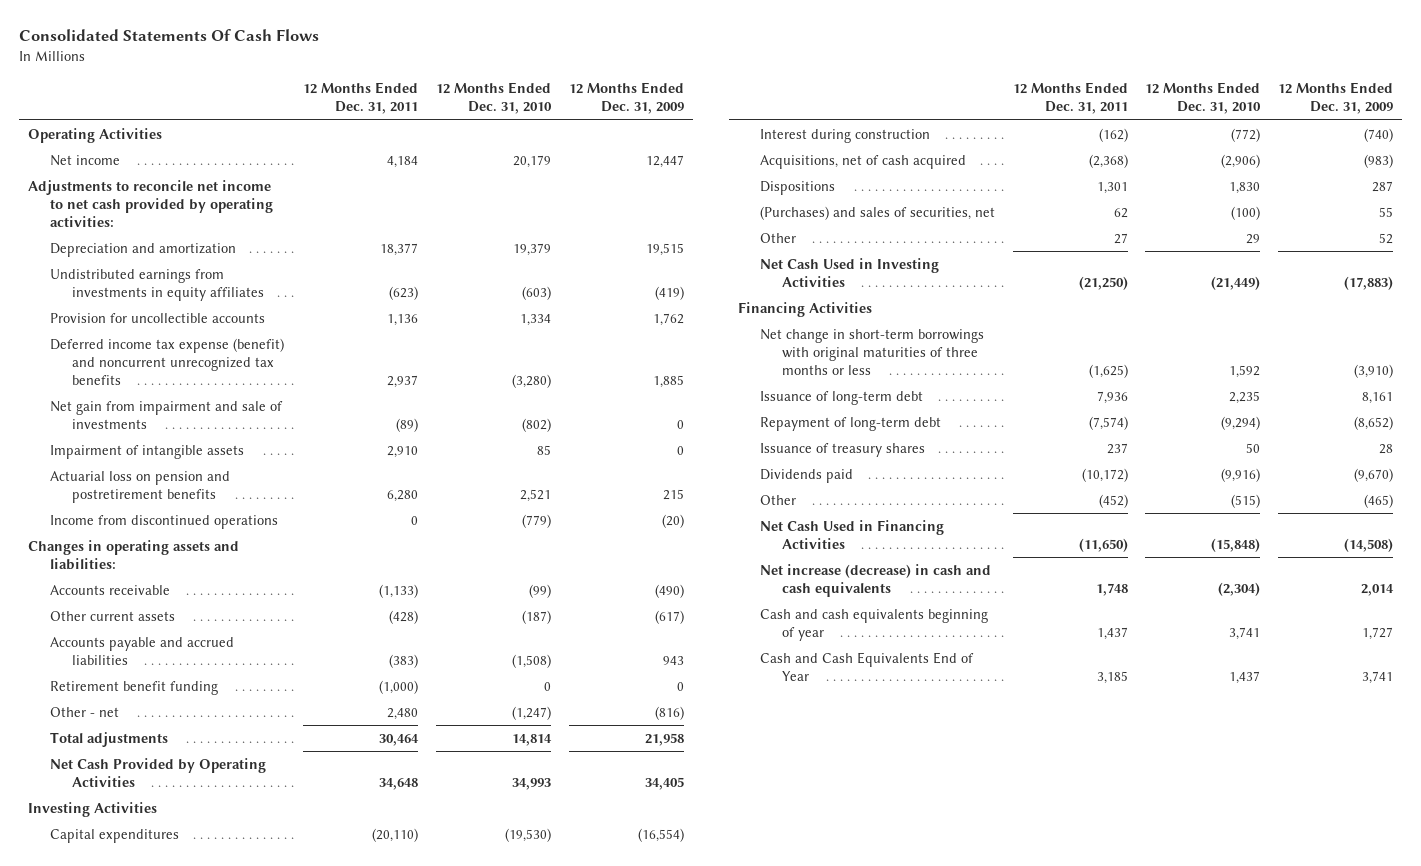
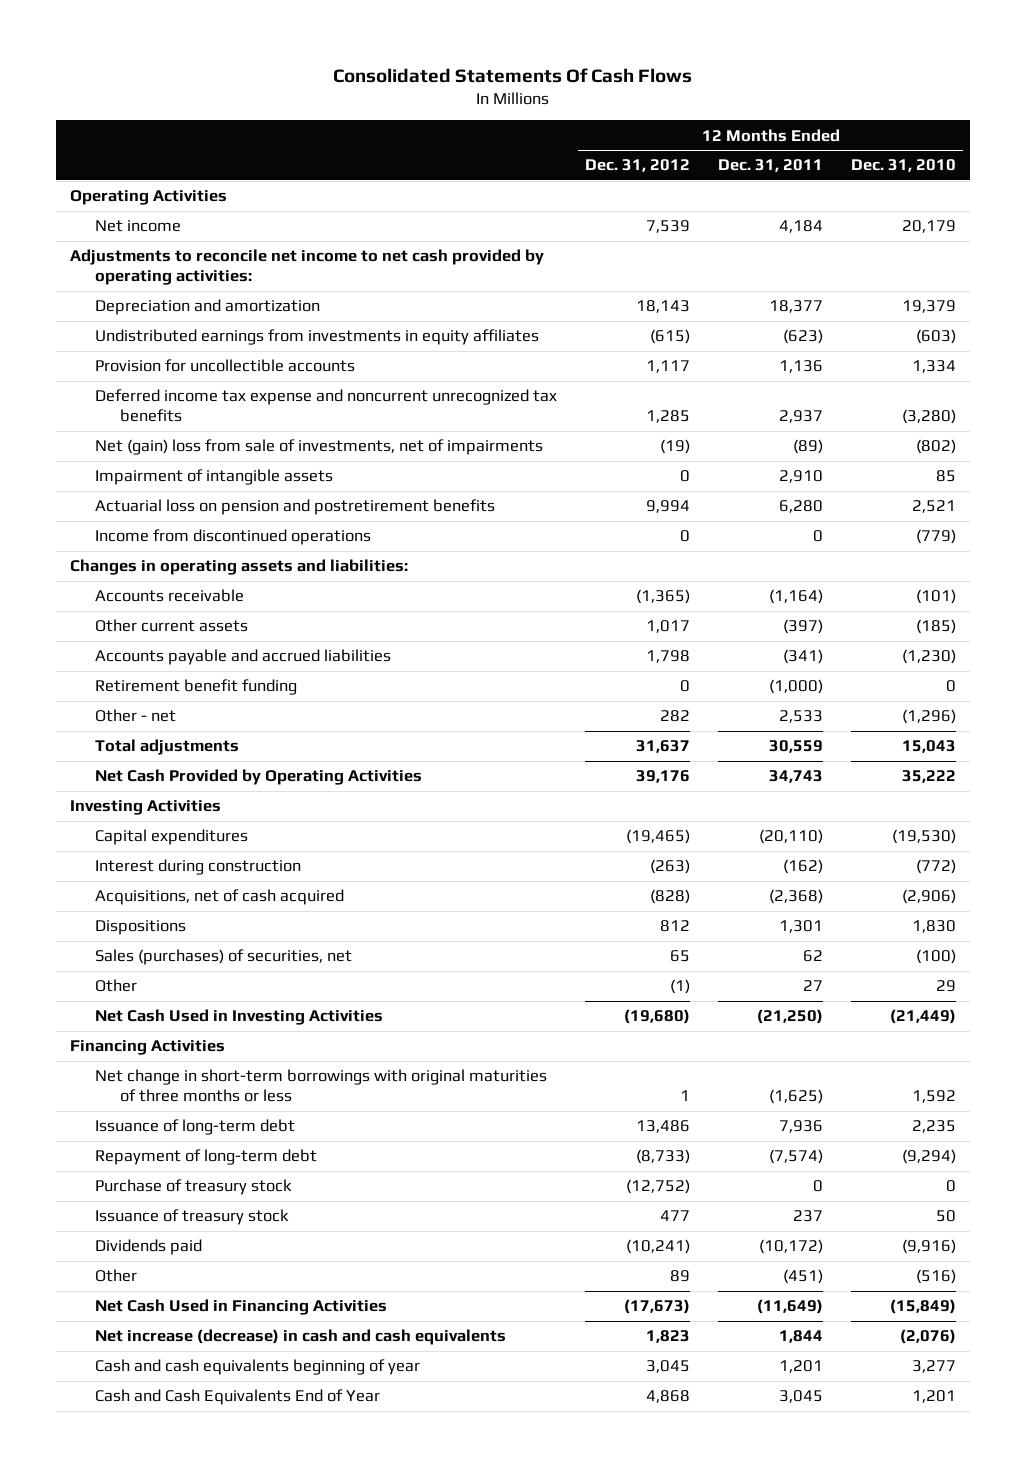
[568,81,684,115] 12 Months Ended Dec. 31, 2009 -> none
none -> [585,159,691,173] Dec. 31, 2012
[49,337,284,386] Deferred income tax expense (benefit) and noncurrent unrecognized tax benefits -> [95,389,558,423] Deferred income tax expense and noncurrent unrecognized tax benefits
[49,400,283,429] Net gain from impairment and sale of investments -> [95,439,544,456] Net (gain) loss from sale of investments, net of impairments
[378,583,418,598] (1,133) -> [769,589,824,605] (1,164)
[528,583,551,598] (99) -> [915,589,956,605] (101)
[388,609,418,624] (428) -> [783,619,824,635] (397)
[521,609,551,624] (187) -> [915,619,956,635] (185)
[388,653,418,668] (383) -> [783,649,824,665] (341)
[511,653,551,668] (1,508) -> [901,649,956,665] (1,230)
[386,707,418,720] 2,480 -> [779,710,824,724] 2,533
[511,705,551,720] (1,247) -> [901,709,956,725] (1,296)
[378,733,419,746] 30,464 -> [769,740,824,754] 30,559
[511,733,552,746] 14,814 -> [901,740,956,754] 15,043
[378,777,418,790] 34,648 -> [769,770,824,784] 34,743
[511,777,551,790] 34,993 -> [901,770,956,784] 35,222
[759,205,995,220] (Purchases) and sales of securities, net -> [95,949,353,966] Sales (purchases) of securities, net
none -> [95,1179,293,1196] Purchase of treasury stock
[759,442,925,457] Issuance of treasury shares -> [95,1209,290,1226] Issuance of treasury stock
[1098,493,1128,508] (452) -> [783,1269,824,1285] (451)
[1231,493,1261,508] (515) -> [915,1269,956,1285] (516)
[1078,537,1128,552] (11,650) -> [757,1299,824,1315] (11,649)
[1211,537,1261,552] (15,848) -> [889,1299,956,1315] (15,849)
[1095,582,1128,596] 1,748 -> [779,1330,824,1344] 1,844
[1218,581,1261,596] (2,304) -> [899,1329,956,1345] (2,076)
[1096,626,1128,640] 1,437 -> [779,1360,824,1374] 1,201
[1229,626,1261,640] 3,741 -> [911,1360,956,1374] 3,277
[1096,670,1128,684] 3,185 -> [779,1390,824,1404] 3,045
[1229,670,1261,684] 1,437 -> [911,1390,956,1404] 1,201

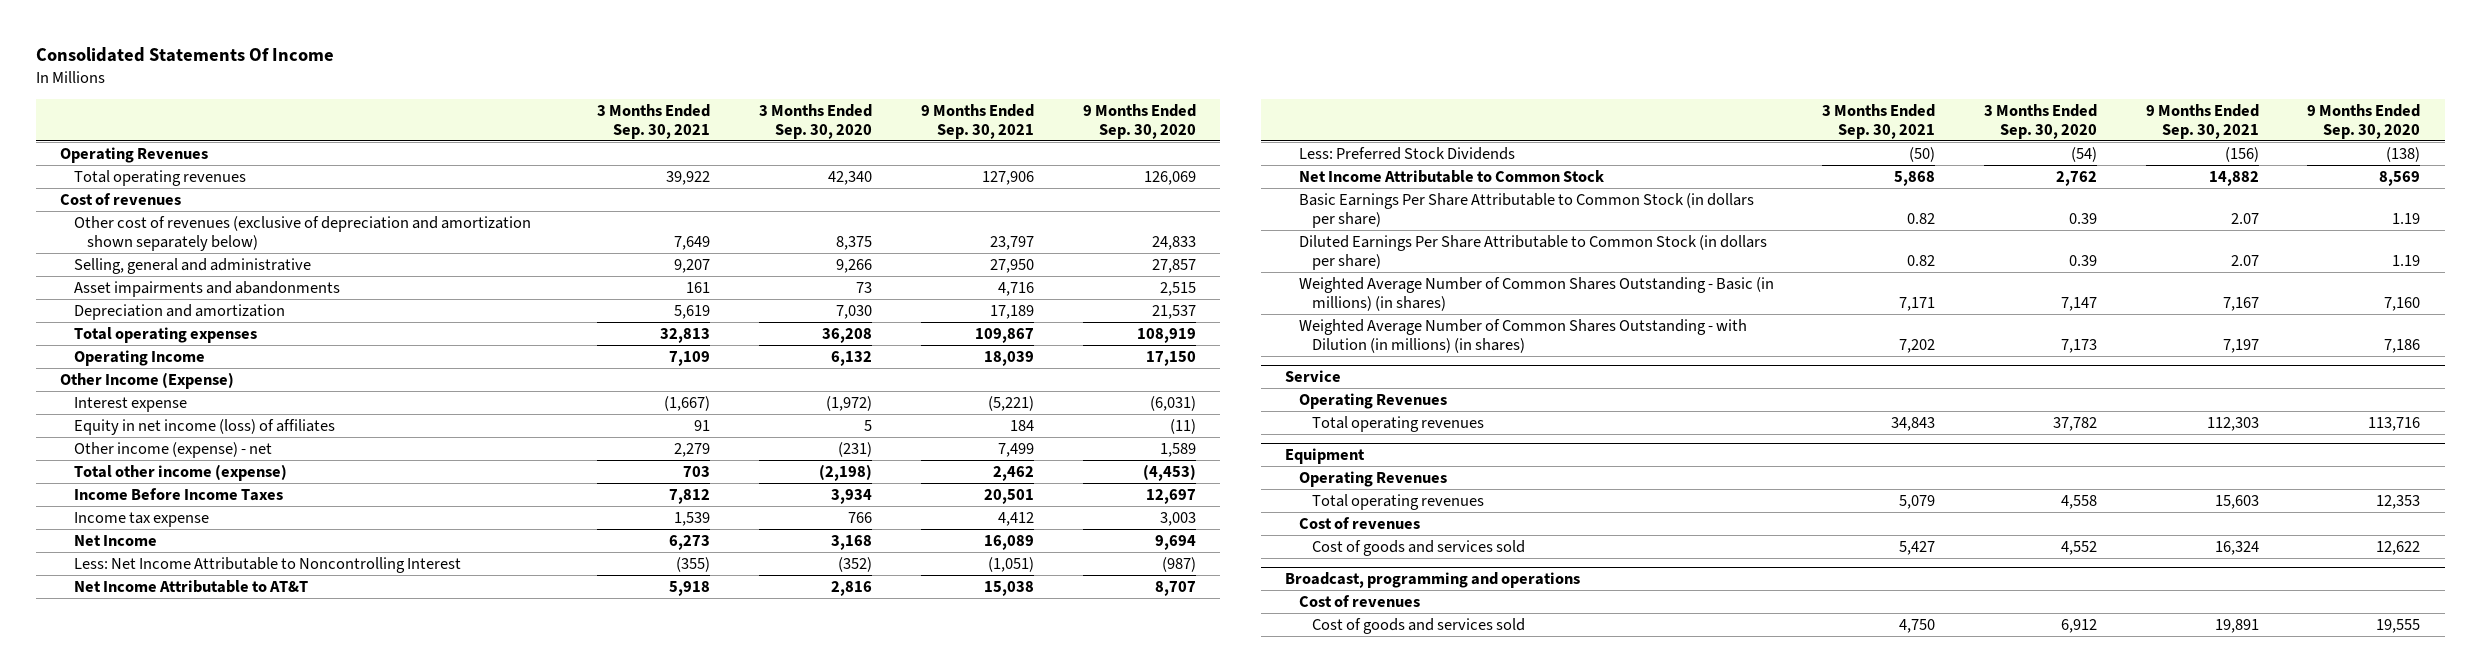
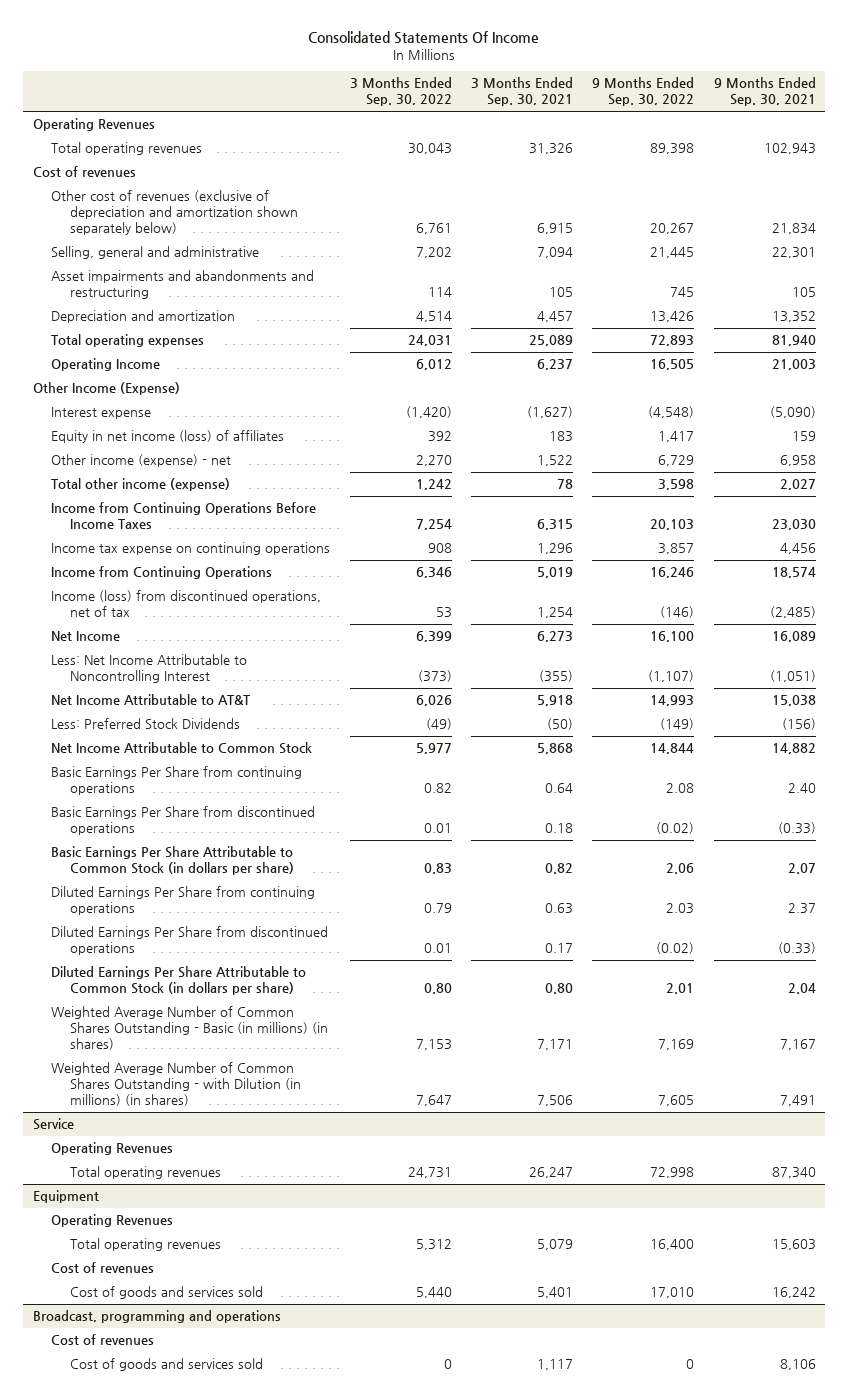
[759,104,873,139] 3 Months Ended Sep. 30, 2020 -> none
[1082,104,1196,139] 9 Months Ended Sep. 30, 2020 -> none
none -> [349,77,452,107] 3 Months Ended Sep. 30, 2022
none -> [592,77,695,107] 9 Months Ended Sep. 30, 2022
[666,170,711,185] 39,922 -> [529,143,574,155] 31,326
[981,170,1034,185] 127,906 -> [763,143,816,155] 102,943
[674,235,711,250] 7,649 -> [537,222,574,234] 6,915
[989,235,1034,250] 23,797 -> [771,222,816,234] 21,834
[674,258,711,273] 9,207 -> [537,247,574,259] 7,094
[989,258,1034,273] 27,950 -> [771,247,816,259] 22,301
[73,280,340,297] Asset impairments and abandonments -> [51,270,315,300] Asset impairments and abandonments and restructuring
[686,281,711,293] 161 -> [549,287,574,298] 105
[997,281,1034,296] 4,716 -> [791,287,816,298] 105
[674,304,711,319] 5,619 -> [537,311,574,323] 4,457
[989,304,1034,319] 17,189 -> [771,311,816,323] 13,352
[660,327,711,343] 32,813 -> [529,335,574,347] 25,089
[974,327,1034,343] 109,867 -> [771,335,816,347] 81,940
[669,350,711,366] 7,109 -> [537,359,574,371] 6,237
[983,350,1034,366] 18,039 -> [771,359,816,371] 21,003
[664,395,711,411] (1,667) -> [527,406,574,419] (1,627)
[987,395,1034,411] (5,221) -> [769,406,816,419] (5,090)
[694,419,711,431] 91 -> [549,431,574,443] 183
[1009,419,1034,431] 184 -> [791,431,816,442] 159
[674,442,711,457] 2,279 -> [537,455,574,467] 1,522
[997,442,1034,457] 7,499 -> [779,455,816,467] 6,958
[683,465,711,477] 703 -> [557,479,574,490] 78
[992,465,1034,481] 2,462 -> [779,479,816,491] 2,027
[73,487,283,501] Income Before Income Taxes -> [51,502,317,530] Income from Continuing Operations Before Income Taxes
[669,488,711,504] 7,812 -> [537,519,574,531] 6,315
[983,488,1034,504] 20,501 -> [771,519,816,531] 23,030
[73,511,209,527] Income tax expense -> [51,542,331,556] Income tax expense on continuing operations
[674,511,711,526] 1,539 -> [537,543,574,555] 1,296
[997,511,1034,526] 4,412 -> [779,543,816,555] 4,456
none -> [51,566,273,580] Income from Continuing Operations
none -> [51,590,322,618] Income (loss) from discontinued operations, net of tax
none -> [51,766,303,796] Basic Earnings Per Share from continuing operations
none -> [51,806,316,836] Basic Earnings Per Share from discontinued operations
none -> [51,886,316,916] Diluted Earnings Per Share from continuing operations
none -> [51,926,329,956] Diluted Earnings Per Share from discontinued operations
[1907,254,1936,266] 0.82 -> [545,983,574,995] 0.80
[2230,254,2259,266] 2.07 -> [787,983,816,995] 2.04
[1899,338,1936,353] 7,202 -> [537,1094,574,1106] 7,506
[2222,338,2259,353] 7,197 -> [779,1094,816,1106] 7,491
[1891,416,1936,431] 34,843 -> [529,1167,574,1179] 26,247
[2206,416,2259,431] 112,303 -> [771,1167,816,1179] 87,340
[1899,540,1936,555] 5,427 -> [537,1287,574,1299] 5,401
[2214,540,2259,555] 16,324 -> [771,1287,816,1299] 16,242
[1899,618,1936,633] 4,750 -> [537,1359,574,1371] 1,117
[2214,618,2259,633] 19,891 -> [779,1359,816,1371] 8,106

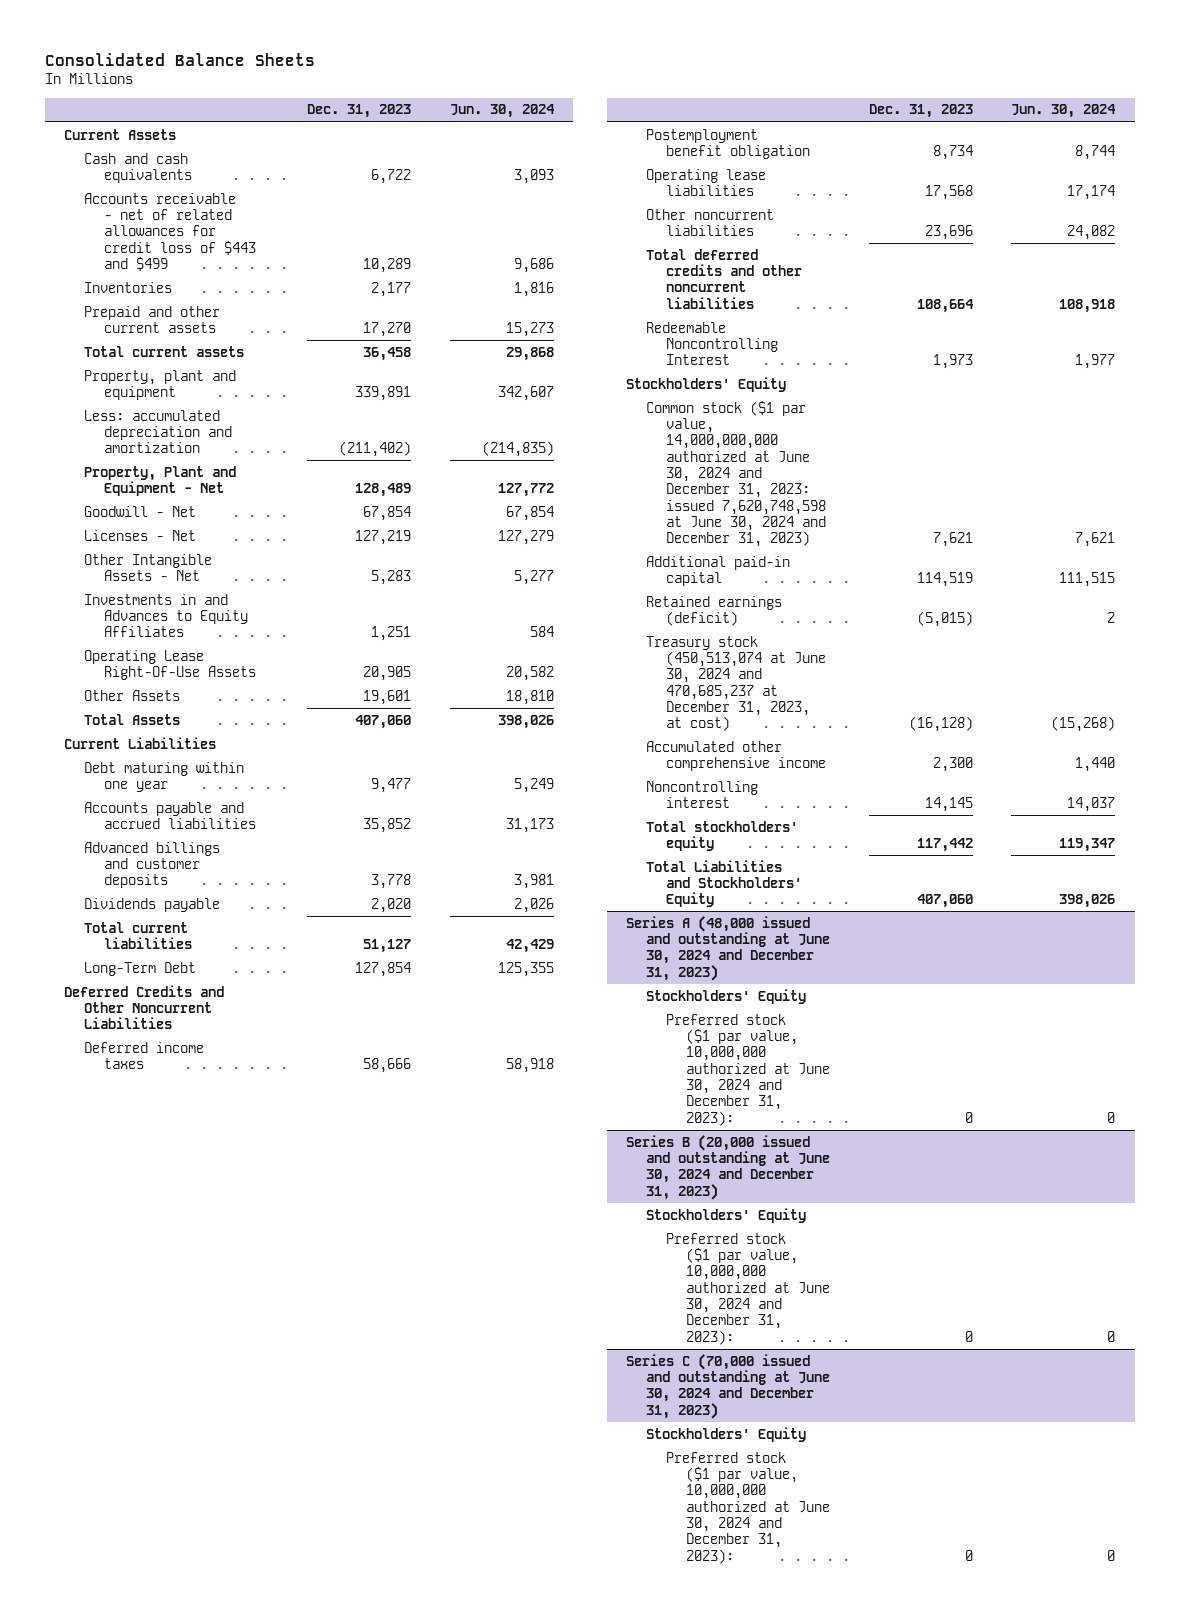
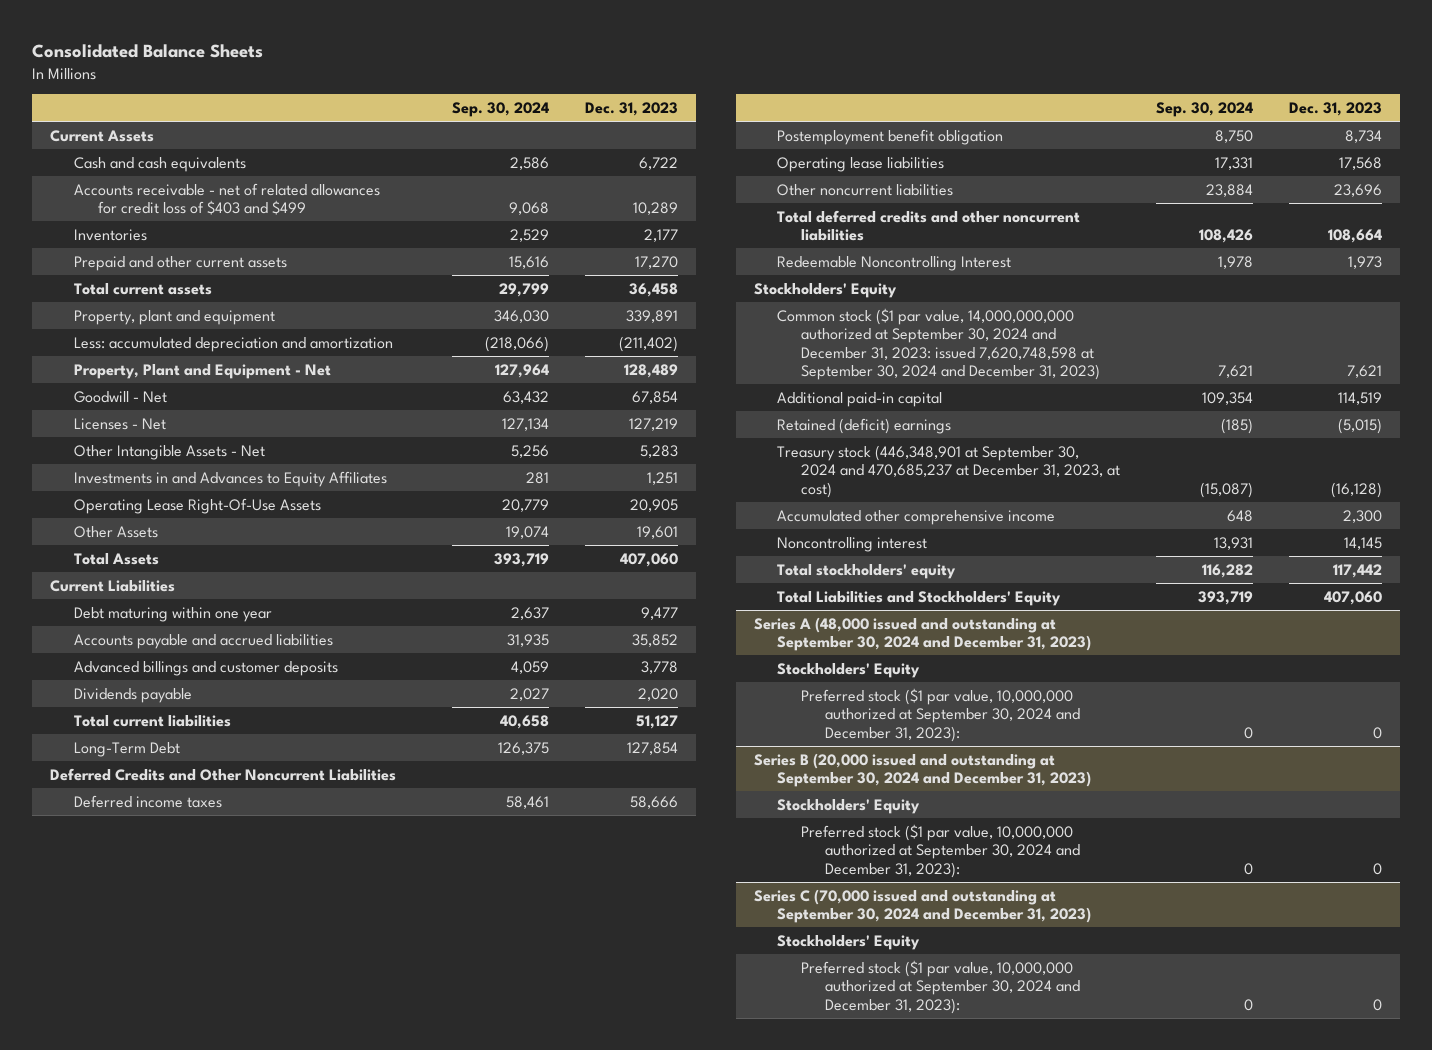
[449,104,555,119] Jun. 30, 2024 -> none
none -> [452,102,550,118] Sep. 30, 2024
[84,192,257,271] Accounts receivable - net of related allowances for credit loss of $443 and $499 -> [73,182,380,216] Accounts receivable - net of related allowances for credit loss of $403 and $499
[646,400,827,548] Common stock ($1 par value, 14,000,000,000 authorized at June 30, 2024 and December 31, 2023: issued 7,620,748,598 at June 30, 2024 and December 31, 2023) -> [777,307,1101,380] Common stock ($1 par value, 14,000,000,000 authorized at September 30, 2024 and December 31, 2023: issued 7,620,748,598 at September 30, 2024 and December 31, 2023)
[646,595,783,626] Retained earnings (deficit) -> [777,417,952,434] Retained (deficit) earnings
[646,635,827,732] Treasury stock (450,513,074 at June 30, 2024 and 470,685,237 at December 31, 2023, at cost) -> [777,444,1121,498] Treasury stock (446,348,901 at September 30, 2024 and 470,685,237 at December 31, 2023, at cost)
[626,915,831,981] Series A (48,000 issued and outstanding at June 30, 2024 and December 31, 2023) -> [753,616,1092,652] Series A (48,000 issued and outstanding at September 30, 2024 and December 31, 2023)
[666,1013,831,1126] Preferred stock ($1 par value, 10,000,000 authorized at June 30, 2024 and December 31, 2023): -> [801,687,1080,742] Preferred stock ($1 par value, 10,000,000 authorized at September 30, 2024 and December 31, 2023):
[626,1134,831,1200] Series B (20,000 issued and outstanding at June 30, 2024 and December 31, 2023) -> [753,752,1092,788] Series B (20,000 issued and outstanding at September 30, 2024 and December 31, 2023)
[666,1232,831,1345] Preferred stock ($1 par value, 10,000,000 authorized at June 30, 2024 and December 31, 2023): -> [801,823,1080,878] Preferred stock ($1 par value, 10,000,000 authorized at September 30, 2024 and December 31, 2023):
[626,1353,831,1419] Series C (70,000 issued and outstanding at June 30, 2024 and December 31, 2023) -> [753,888,1092,924] Series C (70,000 issued and outstanding at September 30, 2024 and December 31, 2023)
[666,1451,831,1564] Preferred stock ($1 par value, 10,000,000 authorized at June 30, 2024 and December 31, 2023): -> [801,959,1080,1014] Preferred stock ($1 par value, 10,000,000 authorized at September 30, 2024 and December 31, 2023):

